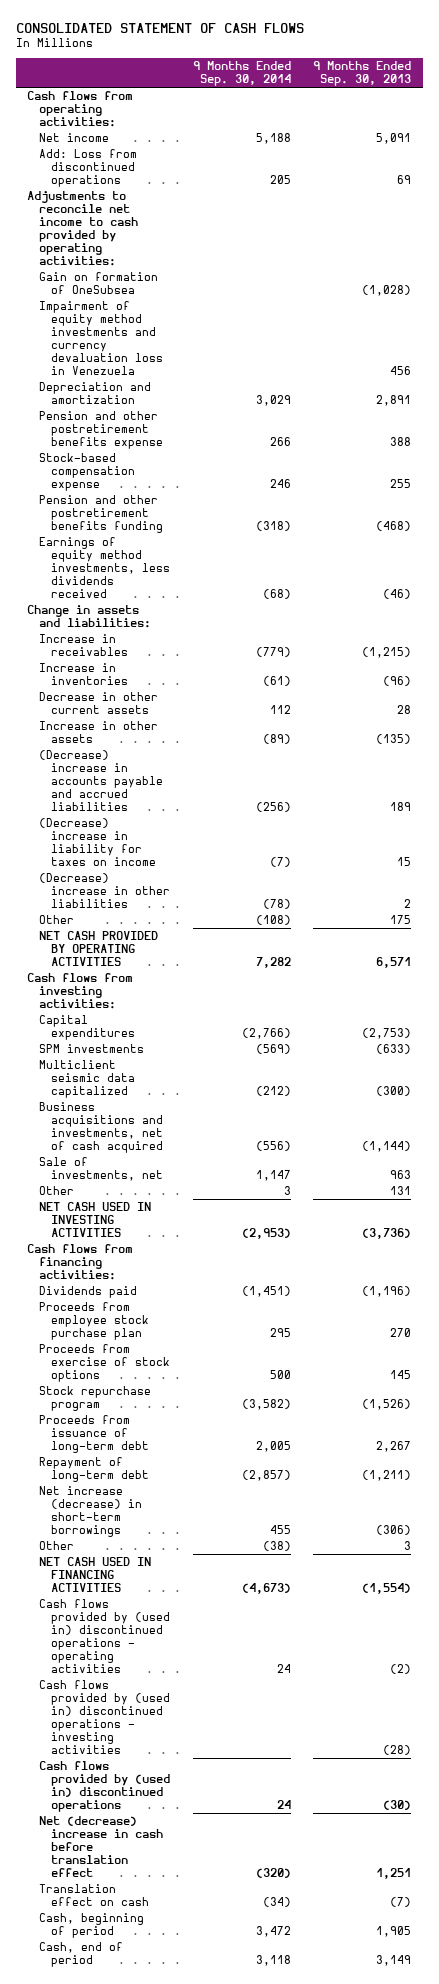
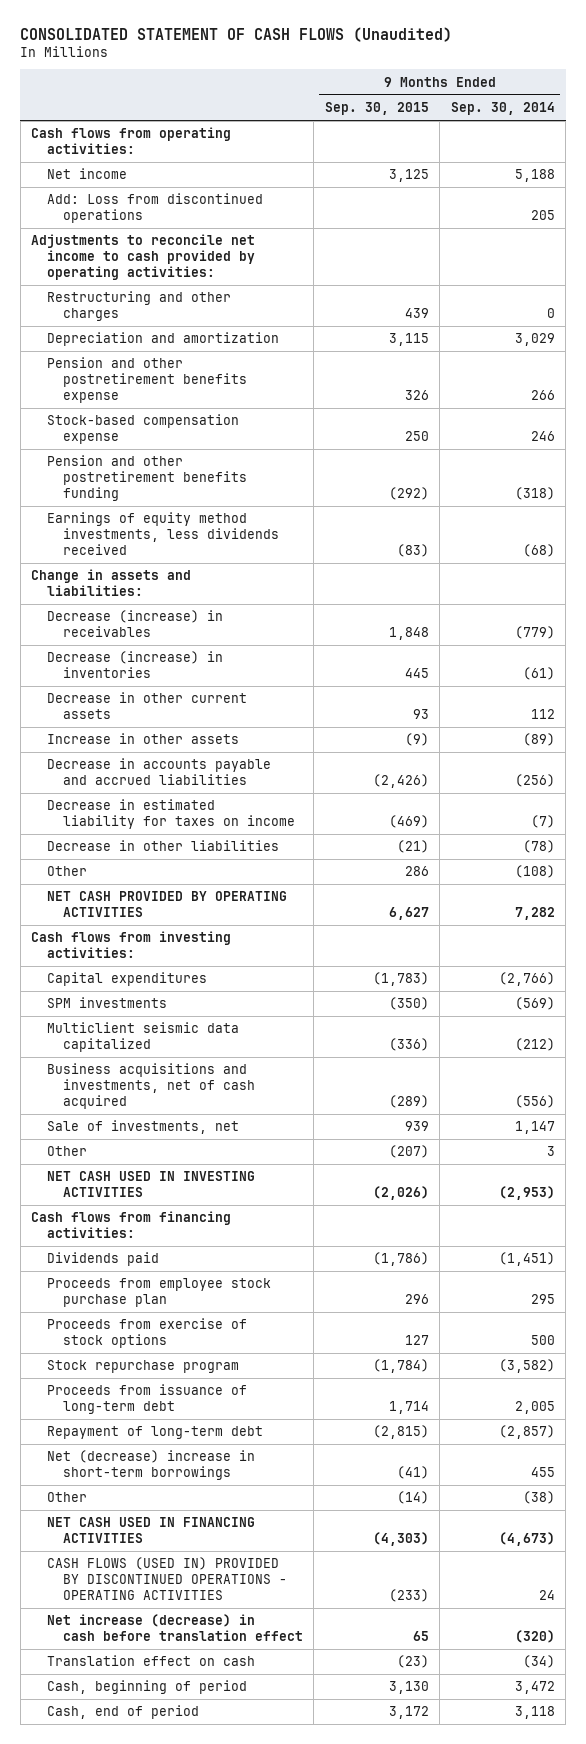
[15,22,304,33] CONSOLIDATED STATEMENT OF CASH FLOWS -> [20,26,453,42] CONSOLIDATED STATEMENT OF CASH FLOWS (Unaudited)
[313,61,412,87] 9 Months Ended Sep. 30, 2013 -> none
none -> [324,102,429,116] Sep. 30, 2015
[39,272,159,295] Gain on formation of OneSubsea -> none
[39,301,163,376] Impairment of equity method investments and currency devaluation loss in Venezuela -> none
none -> [46,291,231,322] Restructuring and other charges
[39,634,128,657] Increase in receivables -> [46,610,223,638] Decrease (increase) in receivables
[39,663,128,686] Increase in inventories -> [46,651,223,679] Decrease (increase) in inventories
[39,750,163,812] (Decrease) increase in accounts payable and accrued liabilities -> [46,758,271,786] Decrease in accounts payable and accrued liabilities
[39,818,156,867] (Decrease) increase in liability for taxes on income -> [46,799,295,830] Decrease in estimated liability for taxes on income
[39,873,170,909] (Decrease) increase in other liabilities -> [46,840,279,852] Decrease in other liabilities
[39,1486,142,1538] Net increase (decrease) in short-term borrowings -> [46,1450,255,1481] Net (decrease) increase in short-term borrowings
[39,1680,170,1755] Cash flows provided by (used in) discontinued operations - investing activities -> none
[39,1761,170,1813] Cash flows provided by (used in) discontinued operations -> none
[39,1599,170,1674] Cash flows provided by (used in) discontinued operations - operating activities -> [46,1557,287,1601] CASH FLOWS (USED IN) PROVIDED BY DISCONTINUED OPERATIONS - OPERATING ACTIVITIES
[39,1816,163,1878] Net (decrease) increase in cash before translation effect -> [46,1614,303,1642] Net increase (decrease) in cash before translation effect

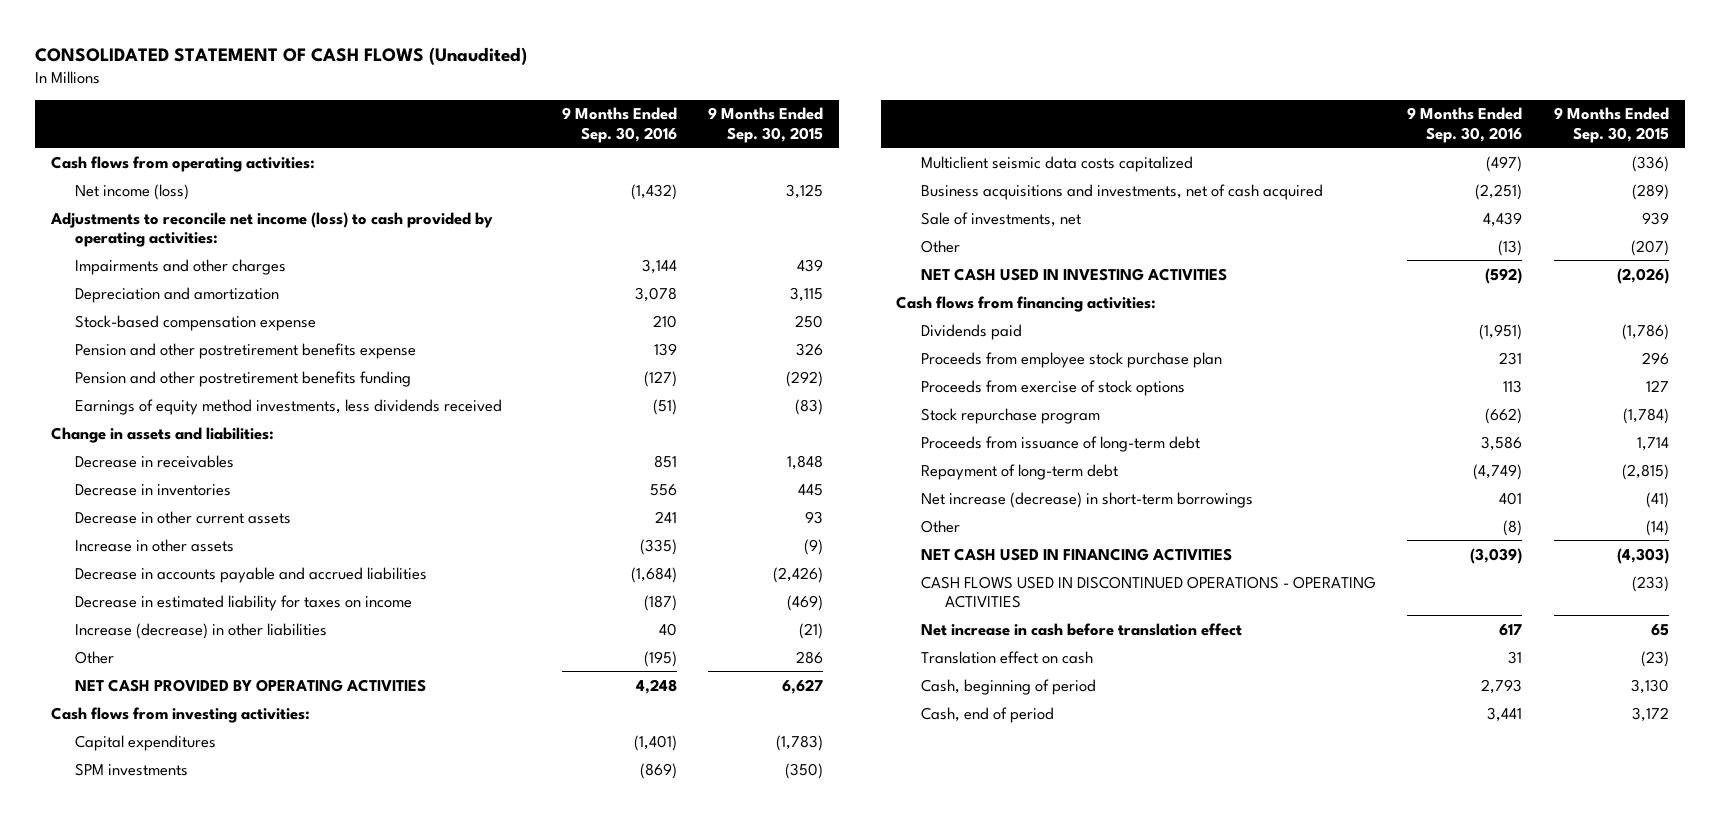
[450,102,555,116] Sep. 30, 2014 -> none
none -> [561,107,677,143] 9 Months Ended Sep. 30, 2016
[46,193,263,224] Add: Loss from discontinued operations -> none
[46,168,127,180] Net income -> [75,183,190,200] Net income (loss)
[31,234,256,281] Adjustments to reconcile net income to cash provided by operating activities: -> [49,211,493,247] Adjustments to reconcile net income (loss) to cash provided by operating activities:
[46,291,231,322] Restructuring and other charges -> [75,258,287,275] Impairments and other charges
[46,357,247,404] Pension and other postretirement benefits expense -> [75,342,417,359] Pension and other postretirement benefits expense
[46,610,223,638] Decrease (increase) in receivables -> [75,454,235,468] Decrease in receivables
[46,651,223,679] Decrease (increase) in inventories -> [75,483,232,496] Decrease in inventories
[46,840,279,852] Decrease in other liabilities -> [75,622,328,639] Increase (decrease) in other liabilities
[46,1022,239,1053] Multiclient seismic data capitalized -> [920,155,1193,172] Multiclient seismic data costs capitalized
[46,1450,255,1481] Net (decrease) increase in short-term borrowings -> [920,491,1253,508] Net increase (decrease) in short-term borrowings
[46,1557,287,1601] CASH FLOWS (USED IN) PROVIDED BY DISCONTINUED OPERATIONS - OPERATING ACTIVITIES -> [920,575,1376,608] CASH FLOWS USED IN DISCONTINUED OPERATIONS - OPERATING ACTIVITIES
[46,1614,303,1642] Net increase (decrease) in cash before translation effect -> [920,622,1242,636] Net increase in cash before translation effect

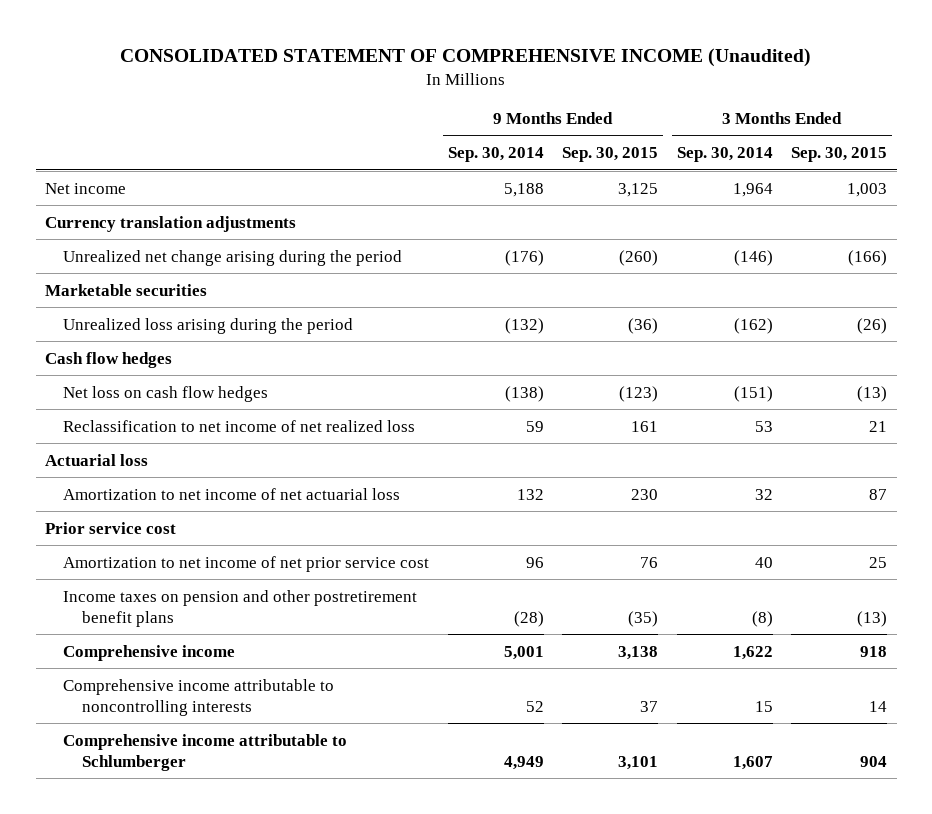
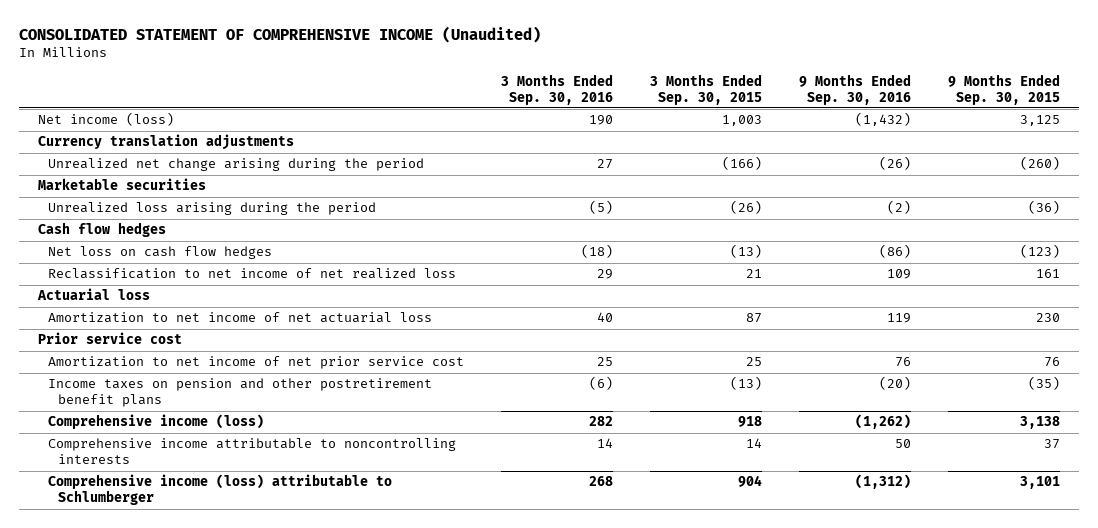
[447,147,544,163] Sep. 30, 2014 -> none
[676,147,773,163] Sep. 30, 2014 -> none
none -> [500,73,613,105] 3 Months Ended Sep. 30, 2016
none -> [799,73,912,105] 9 Months Ended Sep. 30, 2016
[44,182,126,194] Net income -> [37,112,174,127] Net income (loss)
[63,644,236,661] Comprehensive income -> [47,414,264,430] Comprehensive income (loss)
[63,733,348,771] Comprehensive income attributable to Schlumberger -> [47,474,392,506] Comprehensive income (loss) attributable to Schlumberger

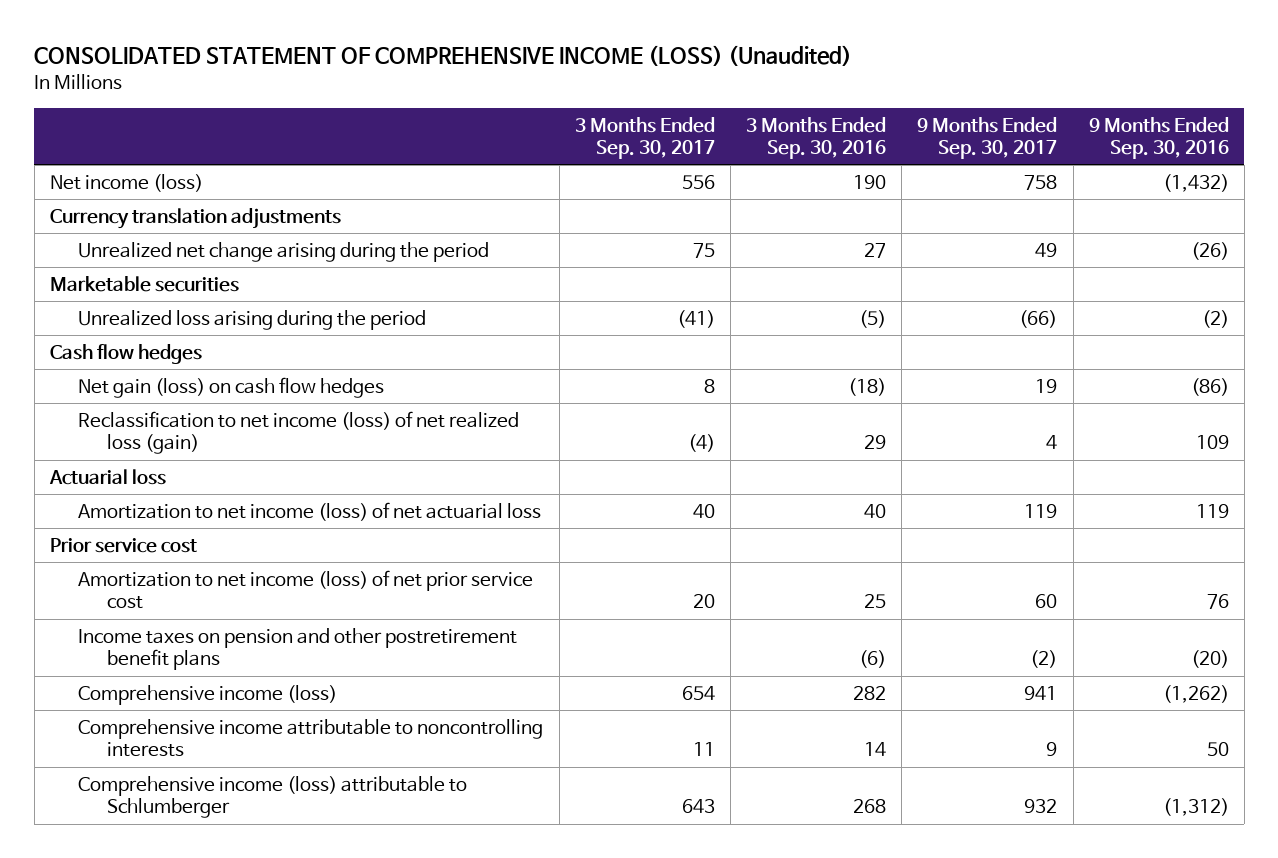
[19,25,542,43] CONSOLIDATED STATEMENT OF COMPREHENSIVE INCOME (Unaudited) -> [34,45,853,67] CONSOLIDATED STATEMENT OF COMPREHENSIVE INCOME (LOSS) (Unaudited)
[650,73,763,105] 3 Months Ended Sep. 30, 2015 -> none
[948,73,1061,105] 9 Months Ended Sep. 30, 2015 -> none
none -> [574,116,715,160] 3 Months Ended Sep. 30, 2017
none -> [917,116,1058,160] 9 Months Ended Sep. 30, 2017
[47,246,272,260] Net loss on cash flow hedges -> [78,376,385,398] Net gain (loss) on cash flow hedges
[47,268,456,280] Reclassification to net income of net realized loss -> [78,410,520,455] Reclassification to net income (loss) of net realized loss (gain)
[47,312,432,324] Amortization to net income of net actuarial loss -> [78,501,542,521] Amortization to net income (loss) of net actuarial loss
[47,356,464,370] Amortization to net income of net prior service cost -> [78,569,534,610] Amortization to net income (loss) of net prior service cost

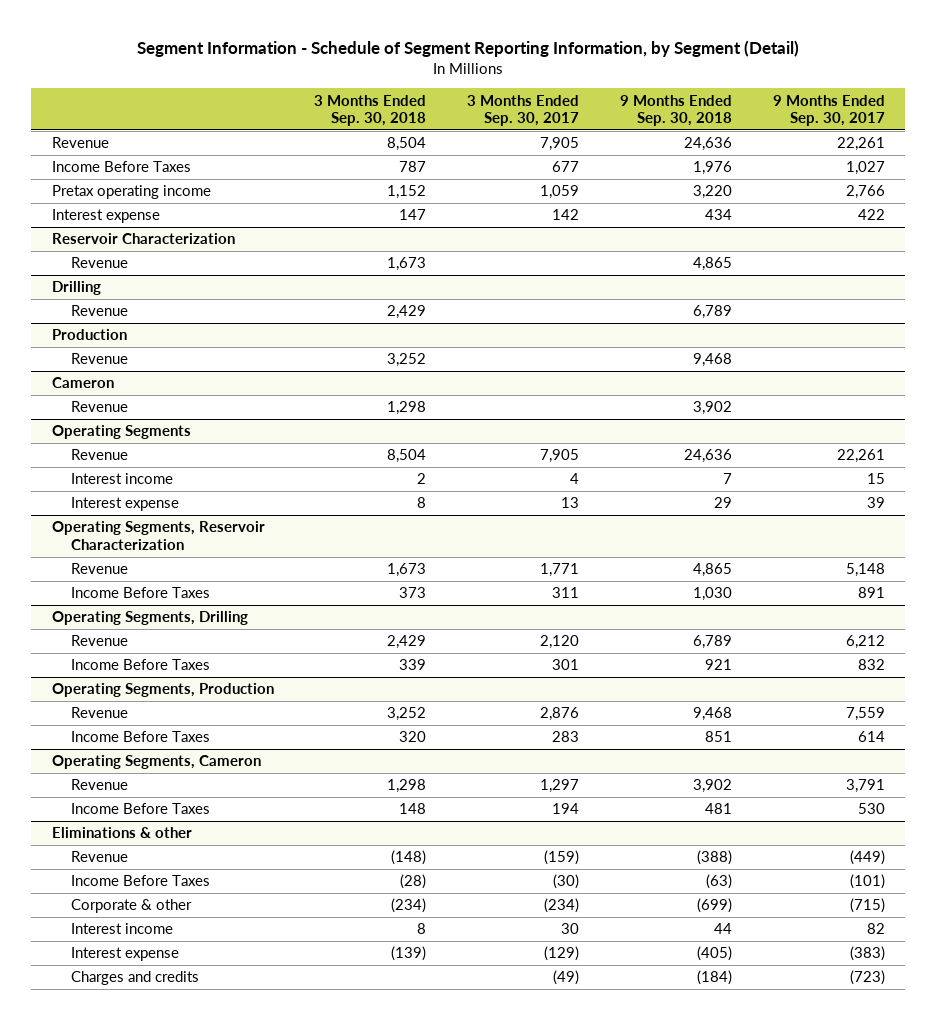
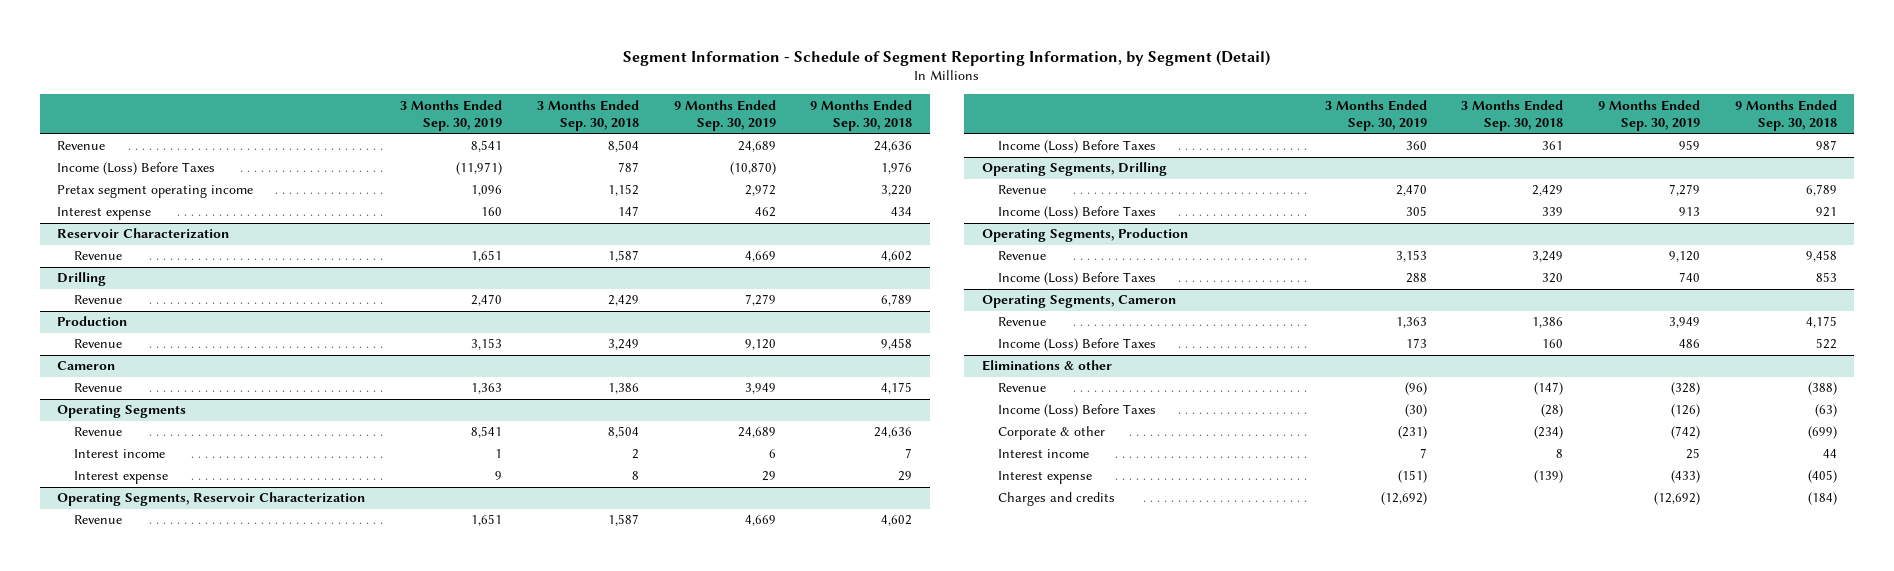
[467,94,580,127] 3 Months Ended Sep. 30, 2017 -> none
[772,94,885,127] 9 Months Ended Sep. 30, 2017 -> none
none -> [400,99,503,132] 3 Months Ended Sep. 30, 2019
none -> [673,99,776,132] 9 Months Ended Sep. 30, 2019
[51,161,191,173] Income Before Taxes -> [57,162,216,176] Income (Loss) Before Taxes
[51,185,211,200] Pretax operating income -> [57,185,254,199] Pretax segment operating income
[387,257,427,272] 1,673 -> [607,250,639,263] 1,587
[692,257,732,272] 4,865 -> [881,251,913,263] 4,602
[387,353,427,368] 3,252 -> [607,339,639,351] 3,249
[692,353,732,368] 9,468 -> [881,338,913,351] 9,458
[387,401,427,416] 1,298 -> [607,383,639,395] 1,386
[692,401,732,416] 3,902 -> [881,382,913,395] 4,175
[387,563,427,578] 1,673 -> [607,514,639,527] 1,587
[692,563,732,578] 4,865 -> [881,515,913,527] 4,602
[70,587,210,599] Income Before Taxes -> [998,140,1157,154] Income (Loss) Before Taxes
[399,587,427,599] 373 -> [1542,141,1564,151] 361
[692,587,732,602] 1,030 -> [1815,140,1837,151] 987
[70,659,210,671] Income Before Taxes -> [998,206,1157,220] Income (Loss) Before Taxes
[387,707,427,722] 3,252 -> [1532,251,1564,263] 3,249
[692,707,732,722] 9,468 -> [1805,250,1837,263] 9,458
[70,731,210,743] Income Before Taxes -> [998,272,1157,286] Income (Loss) Before Taxes
[704,731,732,743] 851 -> [1815,272,1837,283] 853
[387,779,427,794] 1,298 -> [1532,317,1564,329] 1,386
[692,779,732,794] 3,902 -> [1805,316,1837,329] 4,175
[70,803,210,815] Income Before Taxes -> [998,338,1157,352] Income (Loss) Before Taxes
[399,803,427,815] 148 -> [1542,339,1564,349] 160
[704,803,732,815] 481 -> [1815,338,1837,350] 522
[391,850,427,866] (148) -> [1534,382,1564,396] (147)
[70,875,210,887] Income Before Taxes -> [998,404,1157,418] Income (Loss) Before Taxes

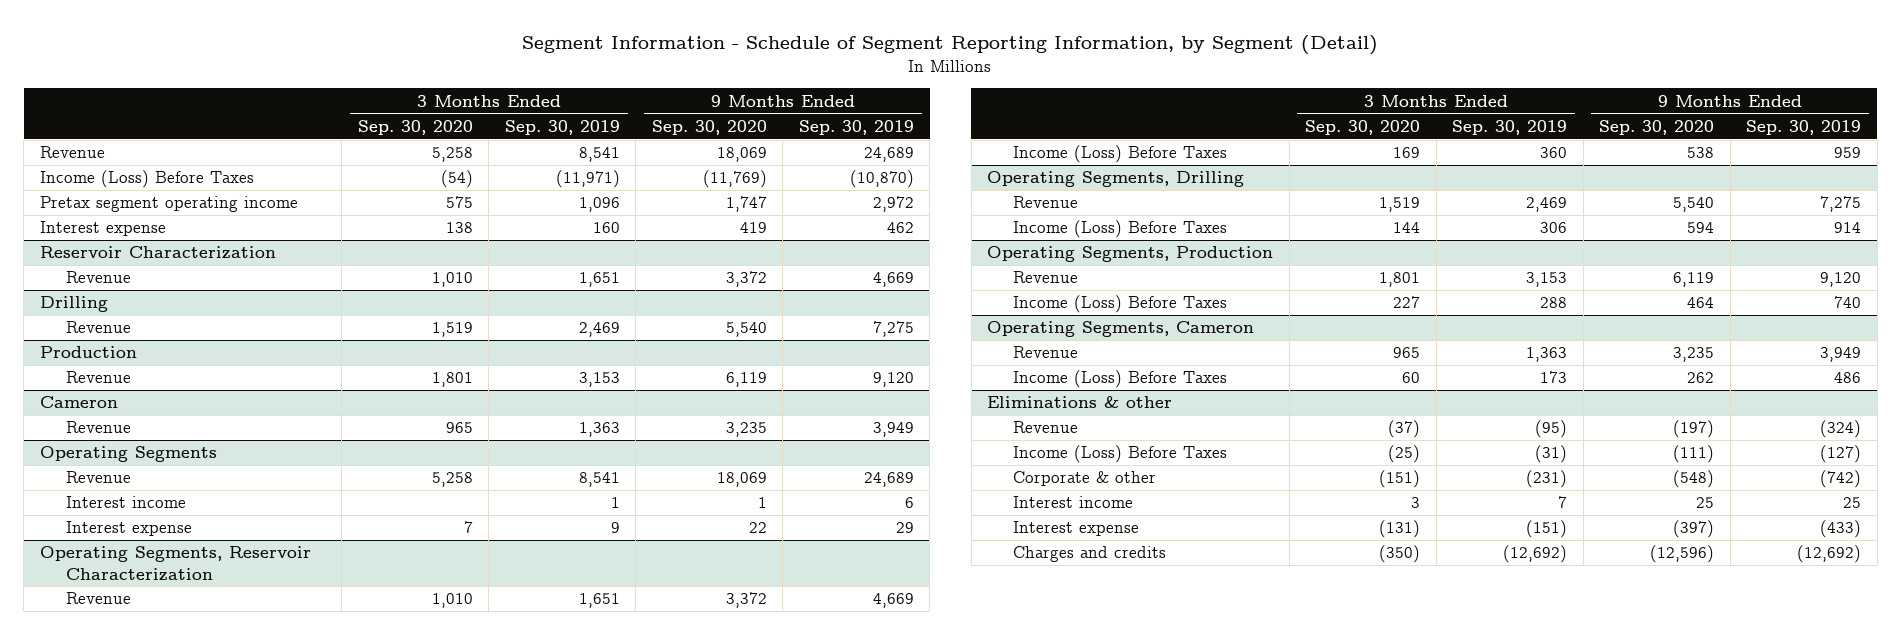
[536,99,639,132] 3 Months Ended Sep. 30, 2018 -> none
[810,99,913,132] 9 Months Ended Sep. 30, 2018 -> none
none -> [357,119,473,135] Sep. 30, 2020
none -> [651,119,767,135] Sep. 30, 2020
[471,294,503,307] 2,470 -> [578,322,620,338] 2,469
[744,294,776,307] 7,279 -> [872,321,914,338] 7,275
[1395,184,1427,197] 2,470 -> [1526,197,1568,213] 2,469
[1669,184,1701,197] 7,279 -> [1820,196,1862,213] 7,275
[1405,206,1427,217] 305 -> [1540,222,1568,234] 306
[1679,207,1701,217] 913 -> [1834,222,1862,234] 914
[1404,382,1427,396] (96) -> [1535,420,1568,439] (95)
[1671,382,1701,396] (328) -> [1820,420,1862,439] (324)
[1404,404,1427,418] (30) -> [1535,445,1568,464] (31)
[1671,404,1701,418] (126) -> [1820,445,1862,464] (127)

